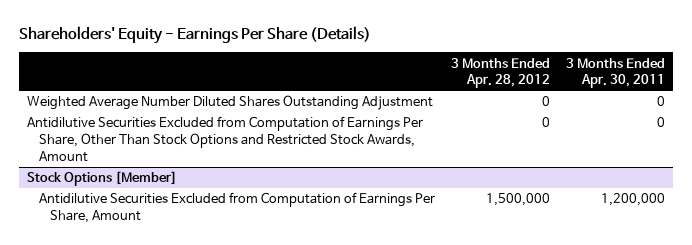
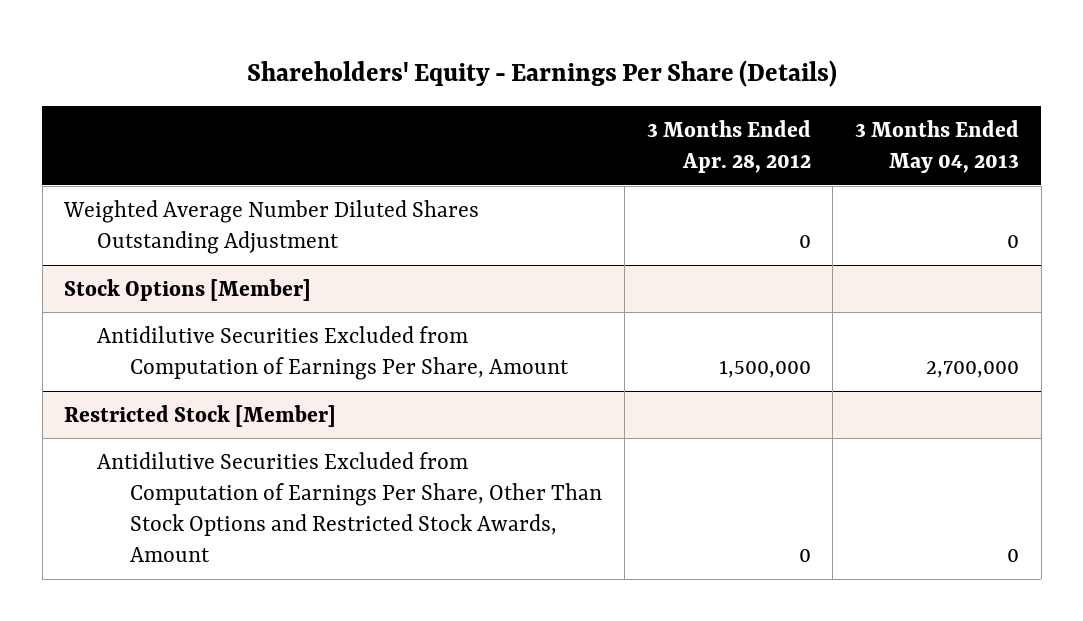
[565,57,665,89] 3 Months Ended Apr. 30, 2011 -> none
none -> [855,120,1020,174] 3 Months Ended May 04, 2013
[26,116,423,162] Antidilutive Securities Excluded from Computation of Earnings Per Share, Other Than Stock Options and Restricted Stock Awards, Amount -> none
none -> [64,404,337,427] Restricted Stock [Member]
none -> [97,451,603,563] Antidilutive Securities Excluded from Computation of Earnings Per Share, Other Than Stock Options and Restricted Stock Awards, Amount

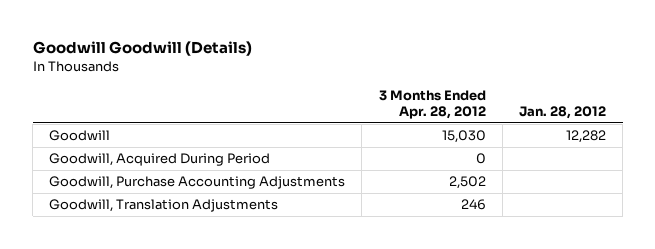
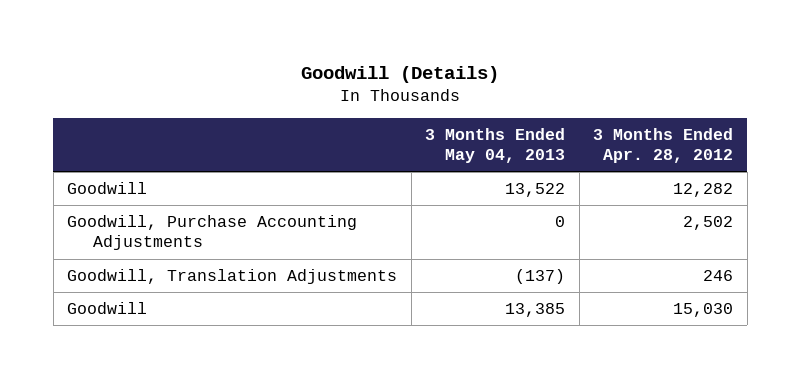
[32,41,252,57] Goodwill Goodwill (Details) -> [301,65,500,83] Goodwill (Details)
[518,106,606,120] Jan. 28, 2012 -> none
none -> [425,127,566,163] 3 Months Ended May 04, 2013
[49,153,271,167] Goodwill, Acquired During Period -> none
none -> [67,182,148,195] Goodwill
[49,130,111,142] Goodwill -> [67,302,148,315] Goodwill

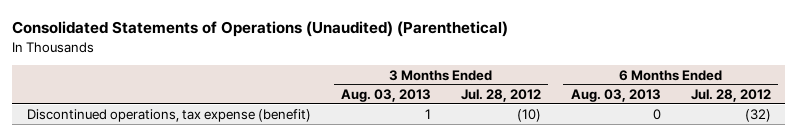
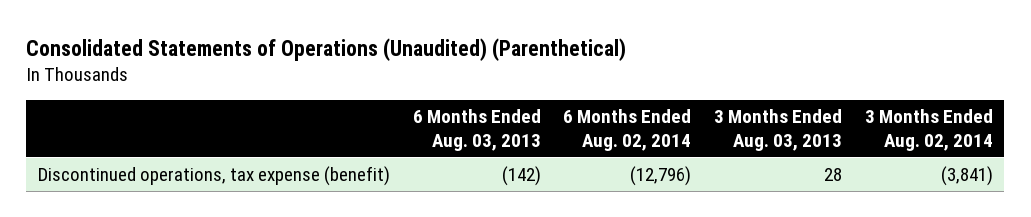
[460,89,541,103] Jul. 28, 2012 -> none
[690,89,771,103] Jul. 28, 2012 -> none
none -> [563,109,692,151] 6 Months Ended Aug. 02, 2014
none -> [864,109,993,151] 3 Months Ended Aug. 02, 2014
[425,109,432,120] 1 -> [823,168,842,182] 28
[652,109,661,121] 0 -> [501,166,541,187] (142)

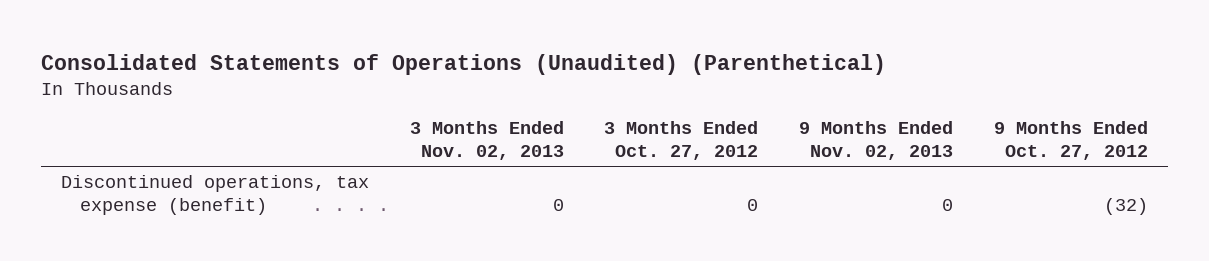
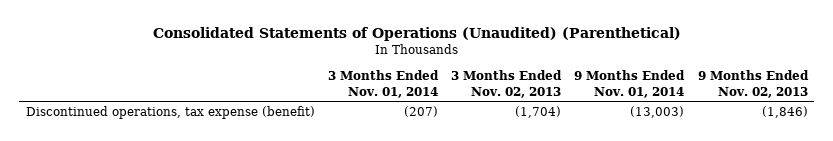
[604,121,759,161] 3 Months Ended Oct. 27, 2012 -> none
[993,121,1148,161] 9 Months Ended Oct. 27, 2012 -> none
none -> [327,70,439,98] 3 Months Ended Nov. 01, 2014
none -> [574,70,686,98] 9 Months Ended Nov. 01, 2014
[552,199,564,212] 0 -> [515,106,562,119] (1,704)
[942,199,954,212] 0 -> [761,106,808,119] (1,846)

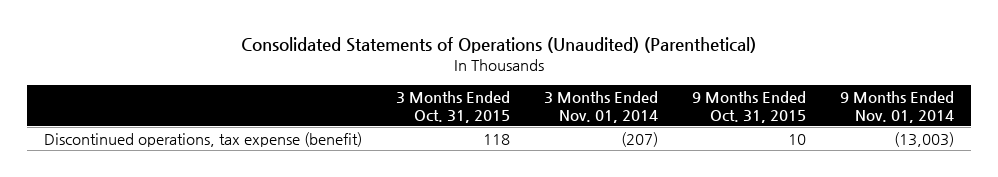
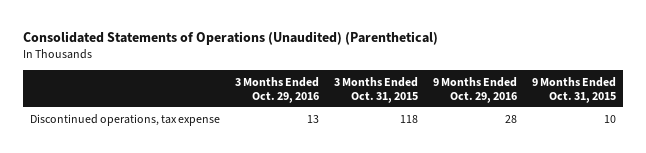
[543,91,658,123] 3 Months Ended Nov. 01, 2014 -> none
[839,91,954,123] 9 Months Ended Nov. 01, 2014 -> none
none -> [234,76,319,103] 3 Months Ended Oct. 29, 2016
none -> [432,76,517,103] 9 Months Ended Oct. 29, 2016
[44,131,363,147] Discontinued operations, tax expense (benefit) -> [30,114,221,127] Discontinued operations, tax expense

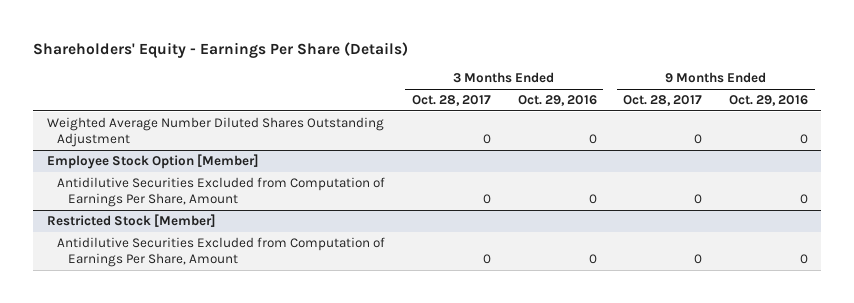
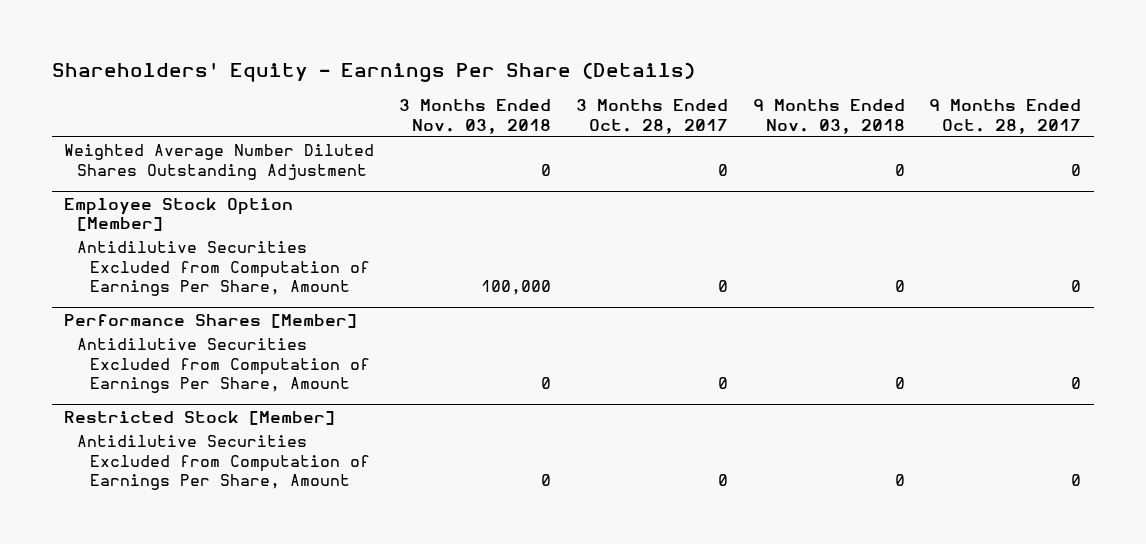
[517,95,597,107] Oct. 29, 2016 -> none
[728,95,808,107] Oct. 29, 2016 -> none
none -> [398,99,551,134] 3 Months Ended Nov. 03, 2018
none -> [752,99,905,134] 9 Months Ended Nov. 03, 2018
none -> [64,313,358,328] Performance Shares [Member]
none -> [77,338,370,394] Antidilutive Securities Excluded from Computation of Earnings Per Share, Amount

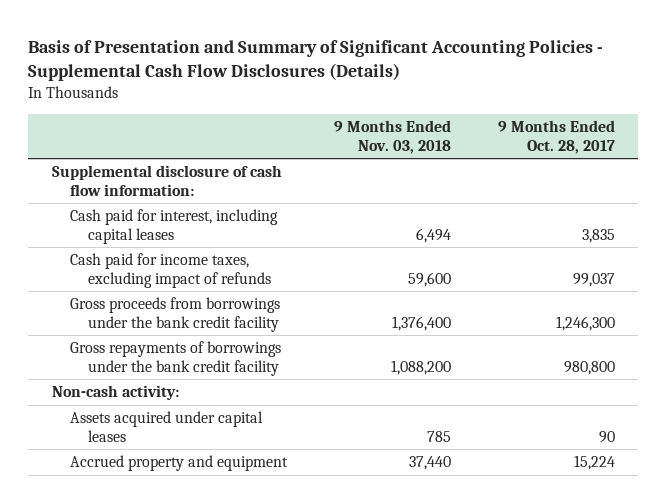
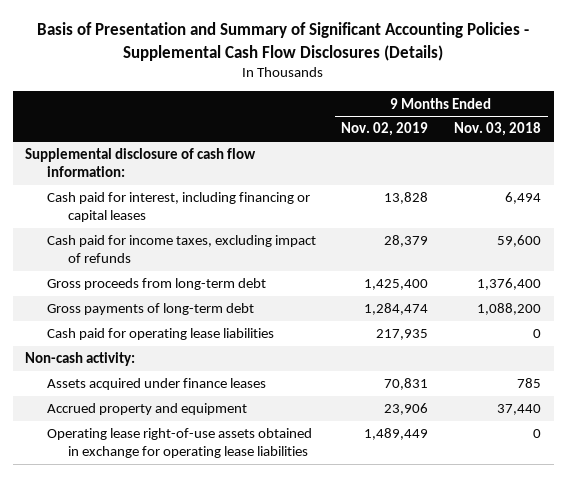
[497,120,615,154] 9 Months Ended Oct. 28, 2017 -> none
none -> [341,122,429,137] Nov. 02, 2019
[70,209,279,244] Cash paid for interest, including capital leases -> [46,192,310,222] Cash paid for interest, including financing or capital leases
[70,297,281,332] Gross proceeds from borrowings under the bank credit facility -> [46,278,266,291] Gross proceeds from long-term debt
[70,341,282,376] Gross repayments of borrowings under the bank credit facility -> [46,303,254,316] Gross payments of long-term debt
none -> [46,328,274,341] Cash paid for operating lease liabilities
[70,411,264,442] Assets acquired under capital leases -> [46,378,266,391] Assets acquired under finance leases
none -> [46,428,312,458] Operating lease right-of-use assets obtained in exchange for operating lease liabilities

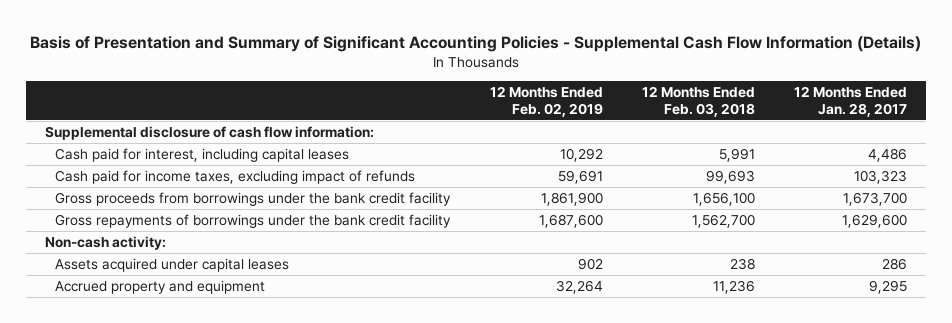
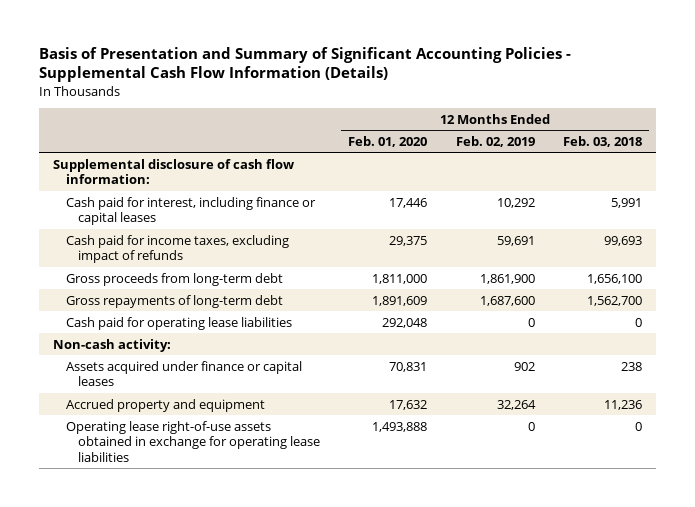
[793,85,907,117] 12 Months Ended Jan. 28, 2017 -> none
none -> [348,135,428,147] Feb. 01, 2020
[55,147,350,162] Cash paid for interest, including capital leases -> [65,196,316,226] Cash paid for interest, including finance or capital leases
[55,191,452,206] Gross proceeds from borrowings under the bank credit facility -> [65,272,283,286] Gross proceeds from long-term debt
[55,213,452,228] Gross repayments of borrowings under the bank credit facility -> [65,294,283,308] Gross repayments of long-term debt
none -> [65,316,292,330] Cash paid for operating lease liabilities
[55,257,290,272] Assets acquired under capital leases -> [65,360,302,387] Assets acquired under finance or capital leases
none -> [65,420,321,462] Operating lease right-of-use assets obtained in exchange for operating lease liabilities

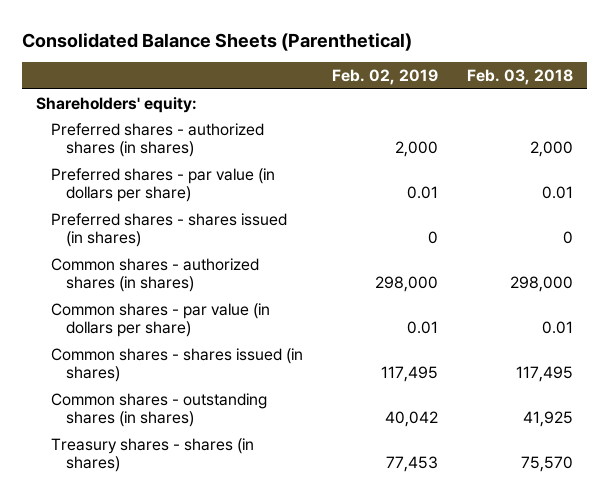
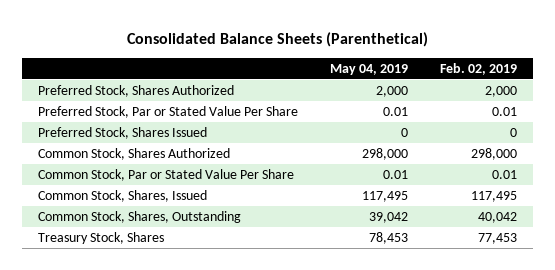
[466,69,573,86] Feb. 03, 2018 -> none
none -> [330,63,409,75] May 04, 2019
[36,96,198,113] Shareholders' equity: -> none
[51,122,265,158] Preferred shares - authorized shares (in shares) -> [38,84,235,97] Preferred Stock, Shares Authorized
[51,167,276,203] Preferred shares - par value (in dollars per share) -> [38,105,299,118] Preferred Stock, Par or Stated Value Per Share
[51,212,288,248] Preferred shares - shares issued (in shares) -> [38,126,208,139] Preferred Stock, Shares Issued
[51,257,260,293] Common shares - authorized shares (in shares) -> [38,147,231,160] Common Stock, Shares Authorized
[51,302,271,338] Common shares - par value (in dollars per share) -> [38,168,295,181] Common Stock, Par or Stated Value Per Share
[51,347,304,383] Common shares - shares issued (in shares) -> [38,189,208,202] Common Stock, Shares, Issued
[51,392,268,428] Common shares - outstanding shares (in shares) -> [38,210,242,223] Common Stock, Shares, Outstanding
[51,437,255,473] Treasury shares - shares (in shares) -> [38,231,165,244] Treasury Stock, Shares

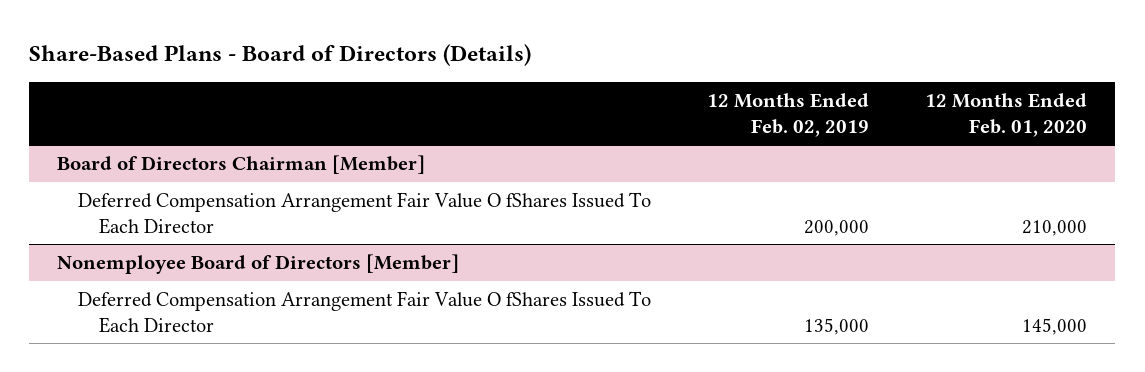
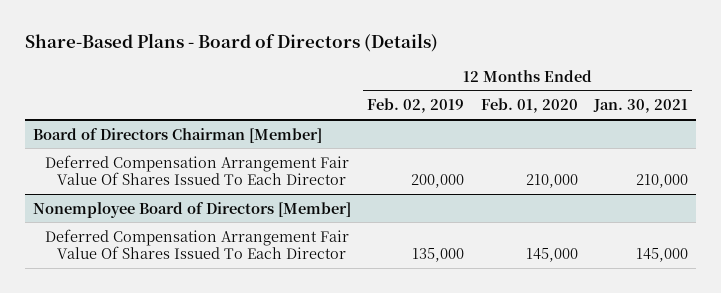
none -> [592,99,688,114] Jan. 30, 2021
[77,192,651,234] Deferred Compensation Arrangement Fair Value O fShares Issued To Each Director -> [45,154,350,186] Deferred Compensation Arrangement Fair Value Of Shares Issued To Each Director
[77,291,651,333] Deferred Compensation Arrangement Fair Value O fShares Issued To Each Director -> [45,228,350,260] Deferred Compensation Arrangement Fair Value Of Shares Issued To Each Director

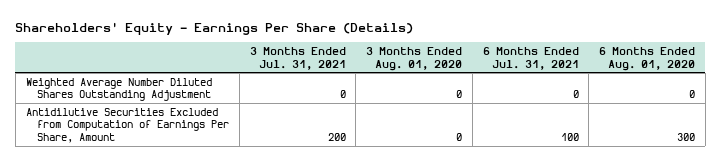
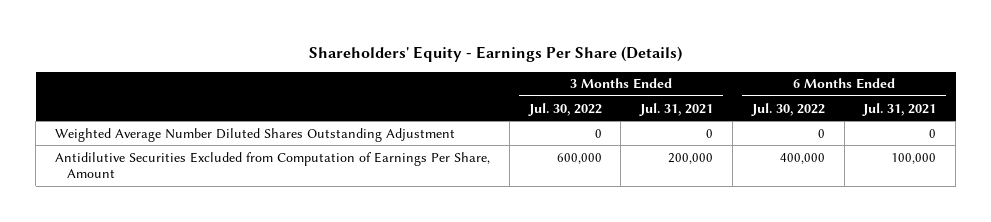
[366,46,463,71] 3 Months Ended Aug. 01, 2020 -> none
[599,46,696,71] 6 Months Ended Aug. 01, 2020 -> none
none -> [527,102,602,116] Jul. 30, 2022
none -> [750,102,825,116] Jul. 30, 2022
[327,133,346,142] 200 -> [668,152,714,164] 200,000
[560,133,579,142] 100 -> [891,152,937,164] 100,000

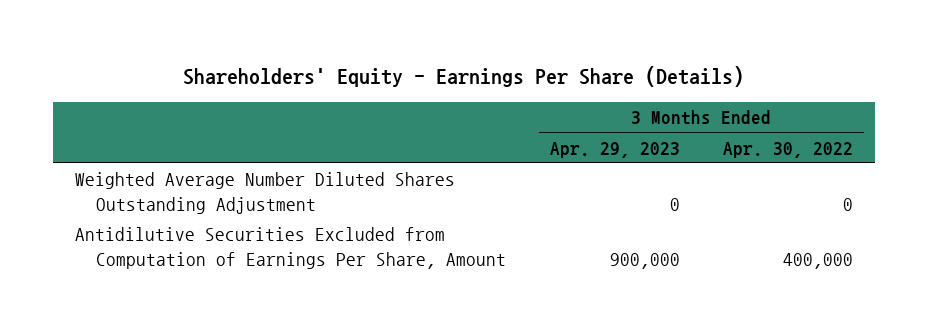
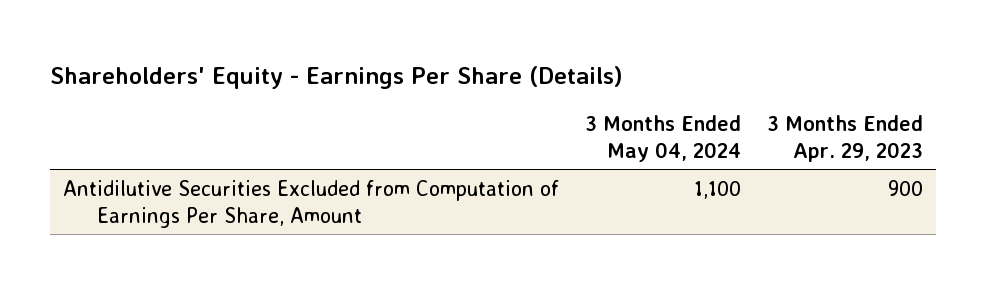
[722,141,853,158] Apr. 30, 2022 -> none
none -> [585,114,742,163] 3 Months Ended May 04, 2024
[74,172,455,215] Weighted Average Number Diluted Shares Outstanding Adjustment -> none
[609,253,680,270] 900,000 -> [888,179,924,196] 900

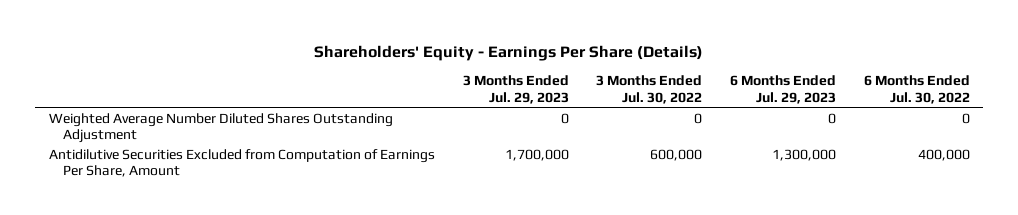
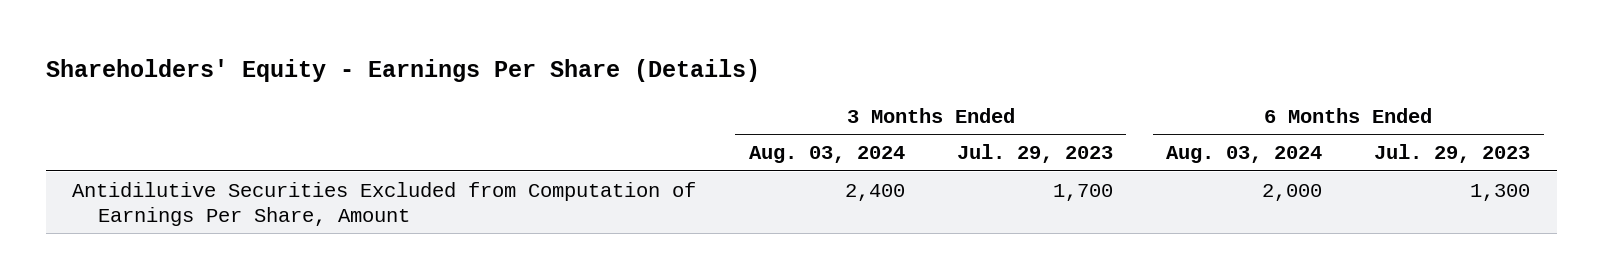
[596,75,703,104] 3 Months Ended Jul. 30, 2022 -> none
[863,75,970,104] 6 Months Ended Jul. 30, 2022 -> none
none -> [748,146,905,164] Aug. 03, 2024
none -> [1165,146,1322,164] Aug. 03, 2024
[48,112,393,143] Weighted Average Number Diluted Shares Outstanding Adjustment -> none
[504,148,569,161] 1,700,000 -> [1053,183,1114,201] 1,700
[771,148,836,161] 1,300,000 -> [1470,183,1531,201] 1,300

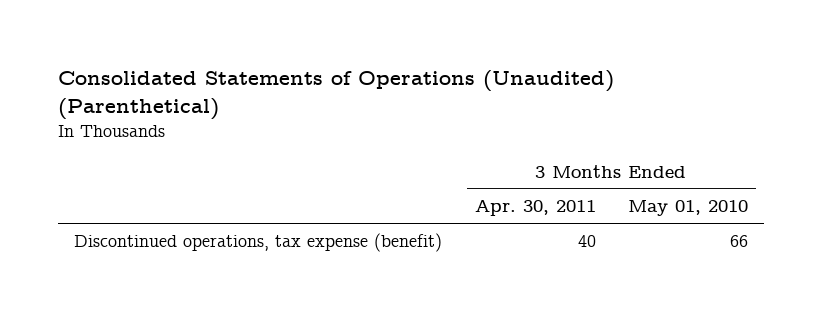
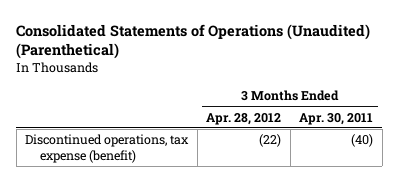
[628,200,749,217] May 01, 2010 -> none
none -> [206,112,282,125] Apr. 28, 2012
[577,235,596,248] 40 -> [351,134,374,148] (40)

